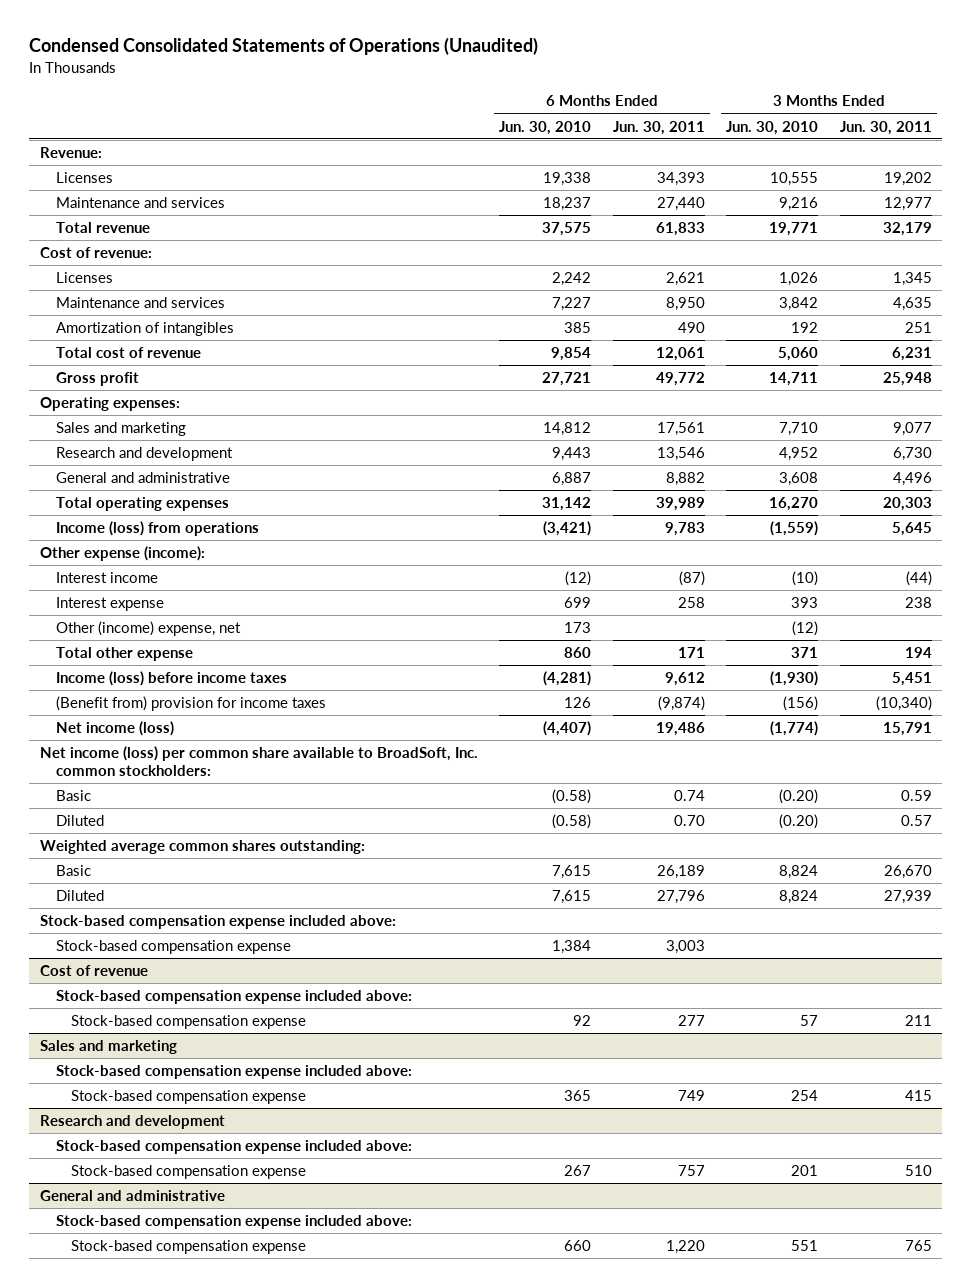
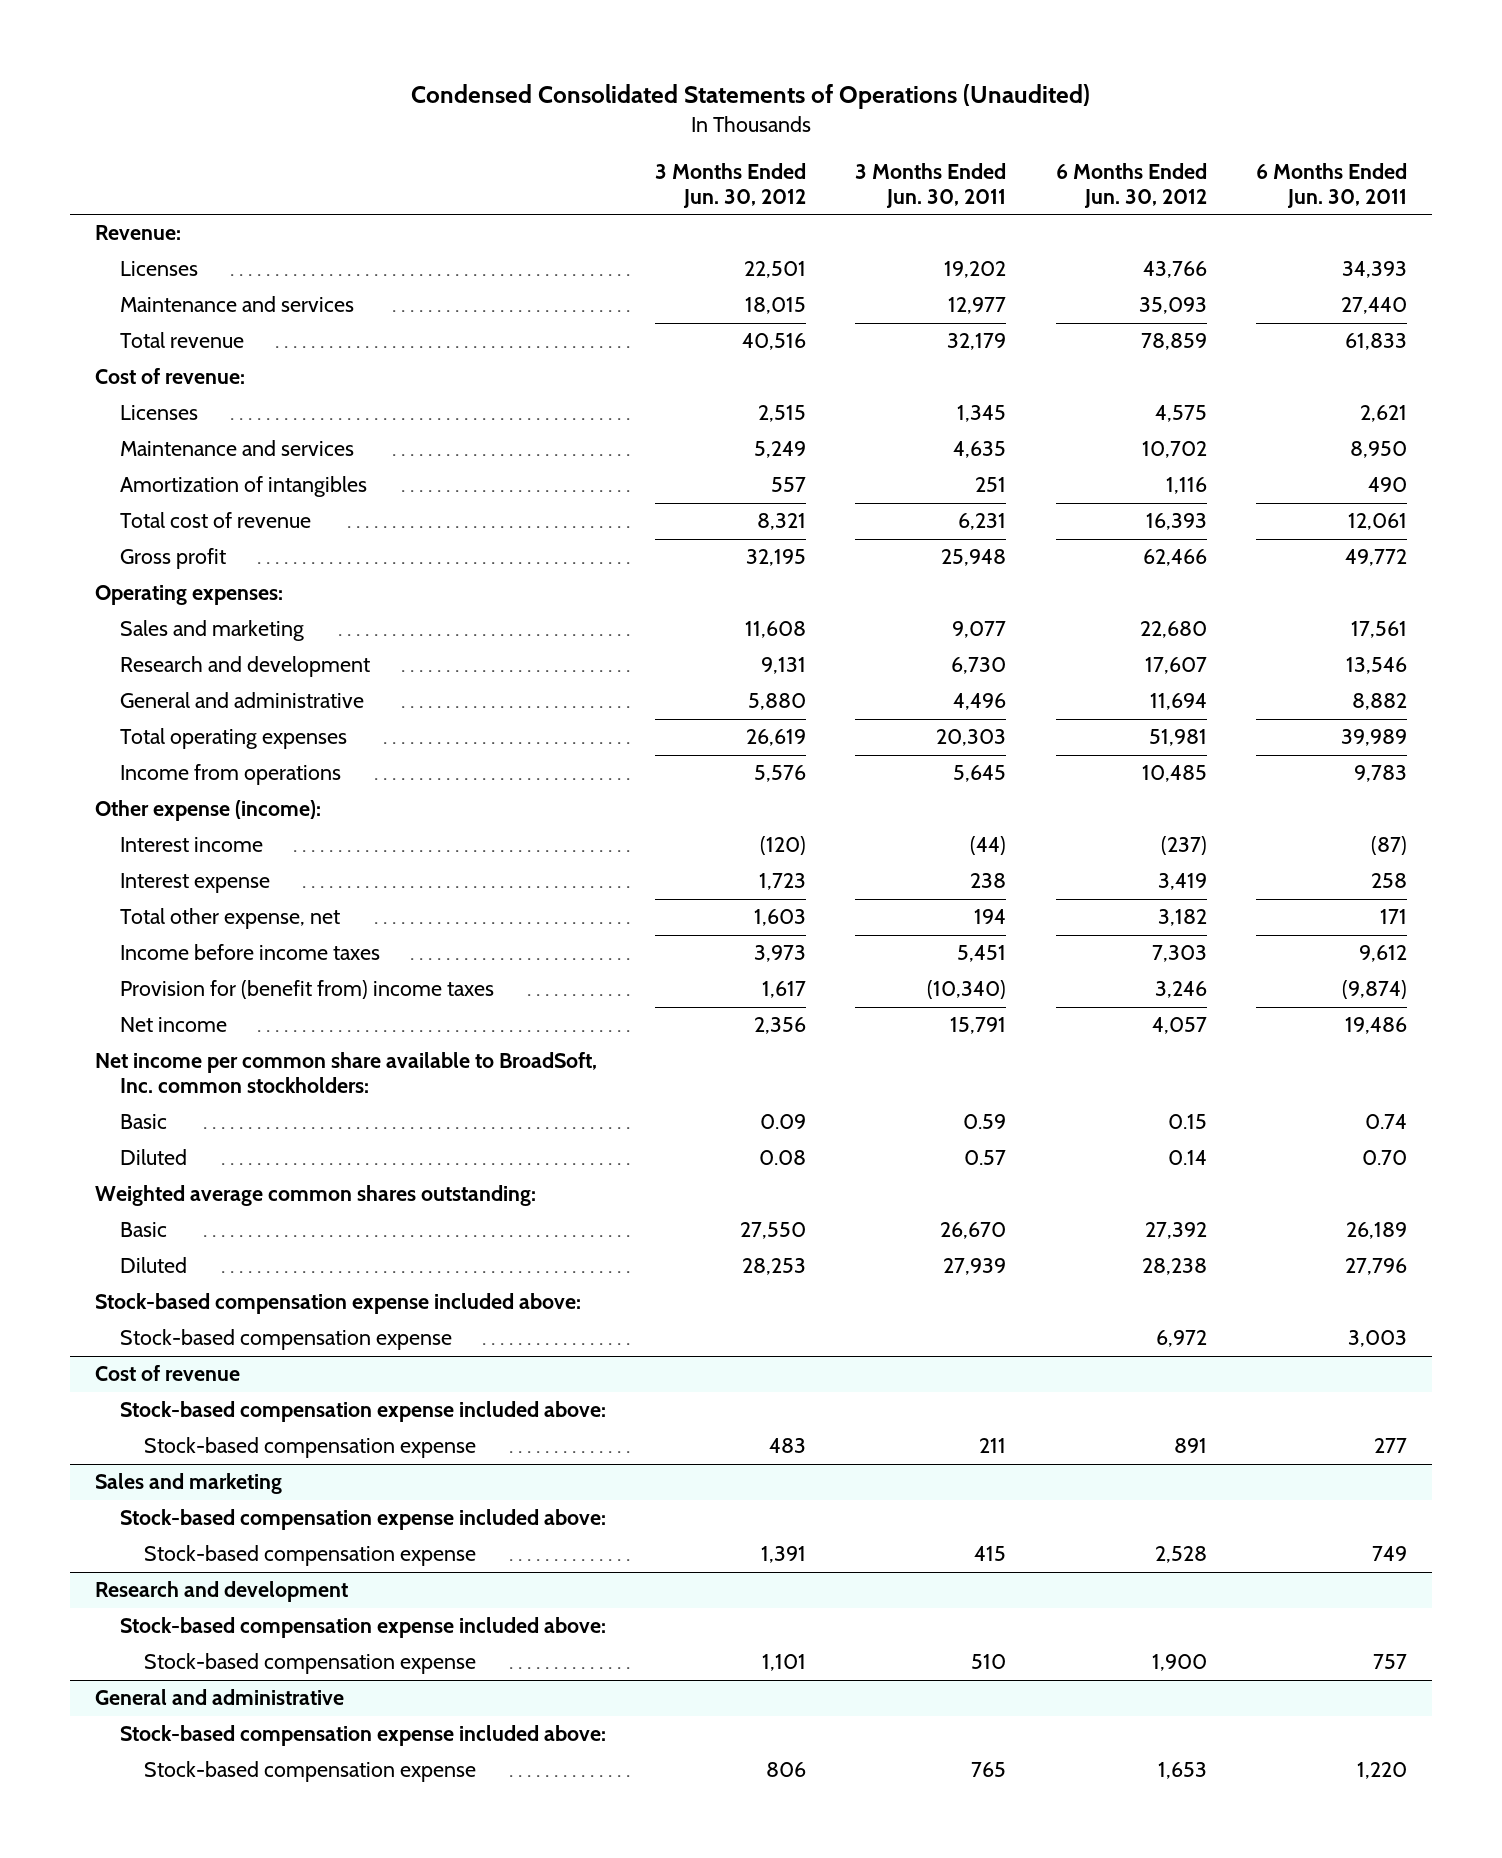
[499,120,592,135] Jun. 30, 2010 -> none
[726,120,819,135] Jun. 30, 2010 -> none
none -> [655,162,807,208] 3 Months Ended Jun. 30, 2012
none -> [1055,162,1207,208] 6 Months Ended Jun. 30, 2012
[55,521,259,537] Income (loss) from operations -> [119,764,341,786] Income from operations
[55,621,241,637] Other (income) expense, net -> none
[55,647,193,662] Total other expense -> [119,908,340,930] Total other expense, net
[55,671,287,687] Income (loss) before income taxes -> [119,944,380,961] Income before income taxes
[55,696,326,712] (Benefit from) provision for income taxes -> [119,980,494,1000] Provision for (benefit from) income taxes
[55,721,174,737] Net income (loss) -> [119,1017,227,1033] Net income
[39,746,478,777] Net income (loss) per common share available to BroadSoft, Inc. common stockholders: -> [95,1052,598,1094] Net income per common share available to BroadSoft, Inc. common stockholders:

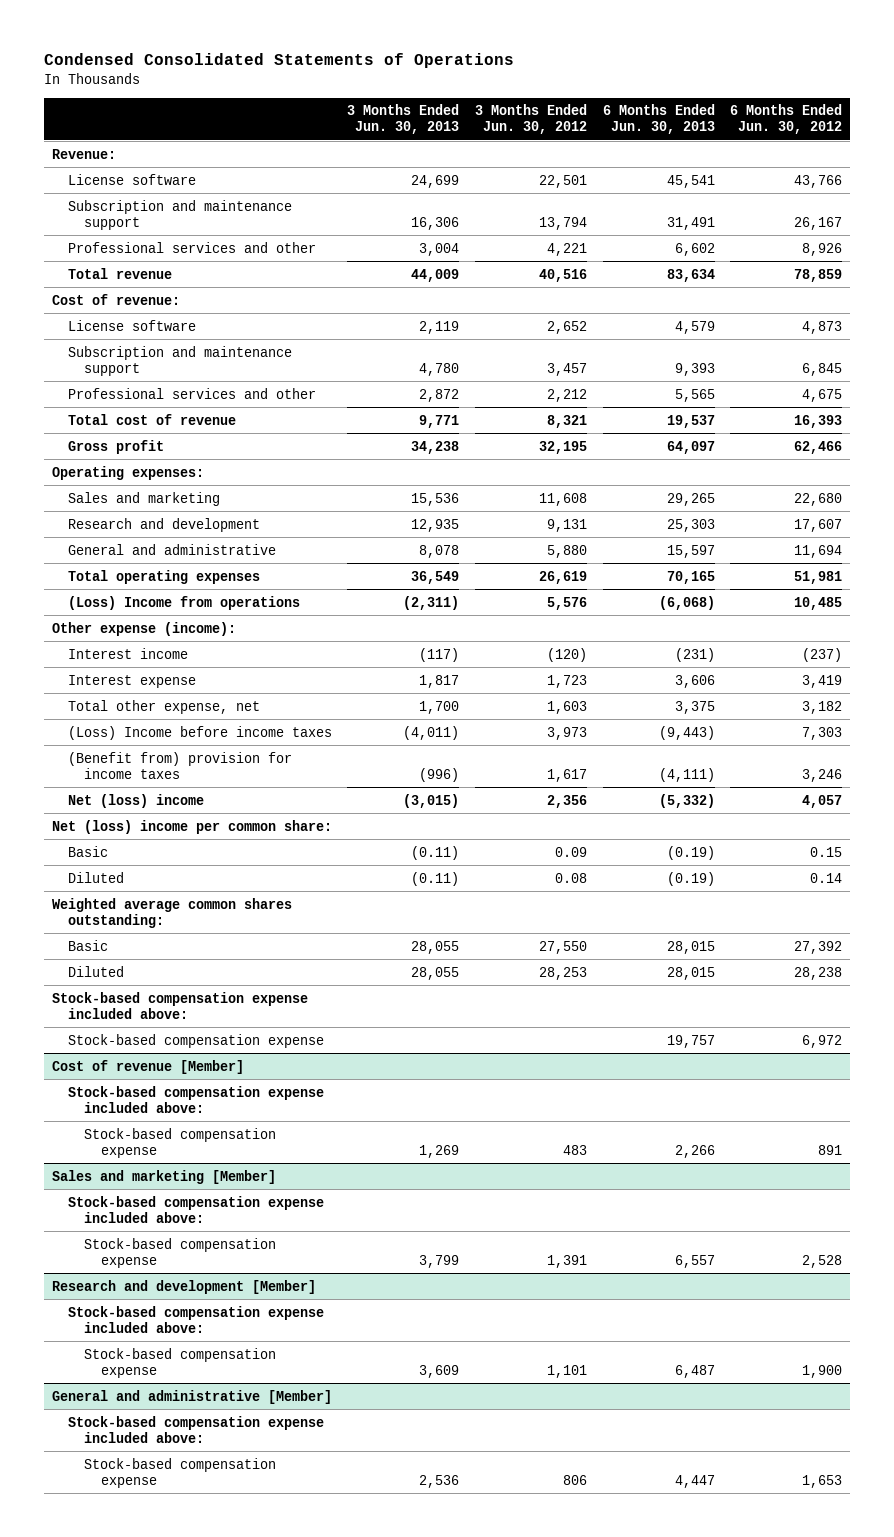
[411,84,1091,110] Condensed Consolidated Statements of Operations (Unaudited) -> [43,53,514,69] Condensed Consolidated Statements of Operations
[855,162,1007,208] 3 Months Ended Jun. 30, 2011 -> none
[1256,162,1408,208] 6 Months Ended Jun. 30, 2011 -> none
none -> [347,104,460,135] 3 Months Ended Jun. 30, 2013
none -> [602,104,715,135] 6 Months Ended Jun. 30, 2013
[119,296,354,313] Maintenance and services -> none
[119,261,198,277] Licenses -> [67,173,196,185] License software
none -> [67,199,292,230] Subscription and maintenance support
none -> [67,241,316,253] Professional services and other
[119,405,198,421] Licenses -> none
[119,440,354,457] Maintenance and services -> none
[119,476,367,498] Amortization of intangibles -> none
none -> [67,319,196,331] License software
none -> [67,345,292,376] Subscription and maintenance support
none -> [67,387,316,399] Professional services and other
[119,764,341,786] Income from operations -> [67,595,300,610] (Loss) Income from operations
[119,944,380,961] Income before income taxes -> [67,725,332,740] (Loss) Income before income taxes
[119,980,494,1000] Provision for (benefit from) income taxes -> [67,751,292,779] (Benefit from) provision for income taxes
[119,1017,227,1033] Net income -> [67,793,204,808] Net (loss) income
[95,1052,598,1094] Net income per common share available to BroadSoft, Inc. common stockholders: -> [51,819,332,834] Net (loss) income per common share:
[95,1365,241,1382] Cost of revenue -> [51,1059,244,1074] Cost of revenue [Member]
[95,1473,283,1495] Sales and marketing -> [51,1169,276,1184] Sales and marketing [Member]
[95,1581,349,1603] Research and development -> [51,1279,316,1294] Research and development [Member]
[95,1689,345,1706] General and administrative -> [51,1389,332,1404] General and administrative [Member]

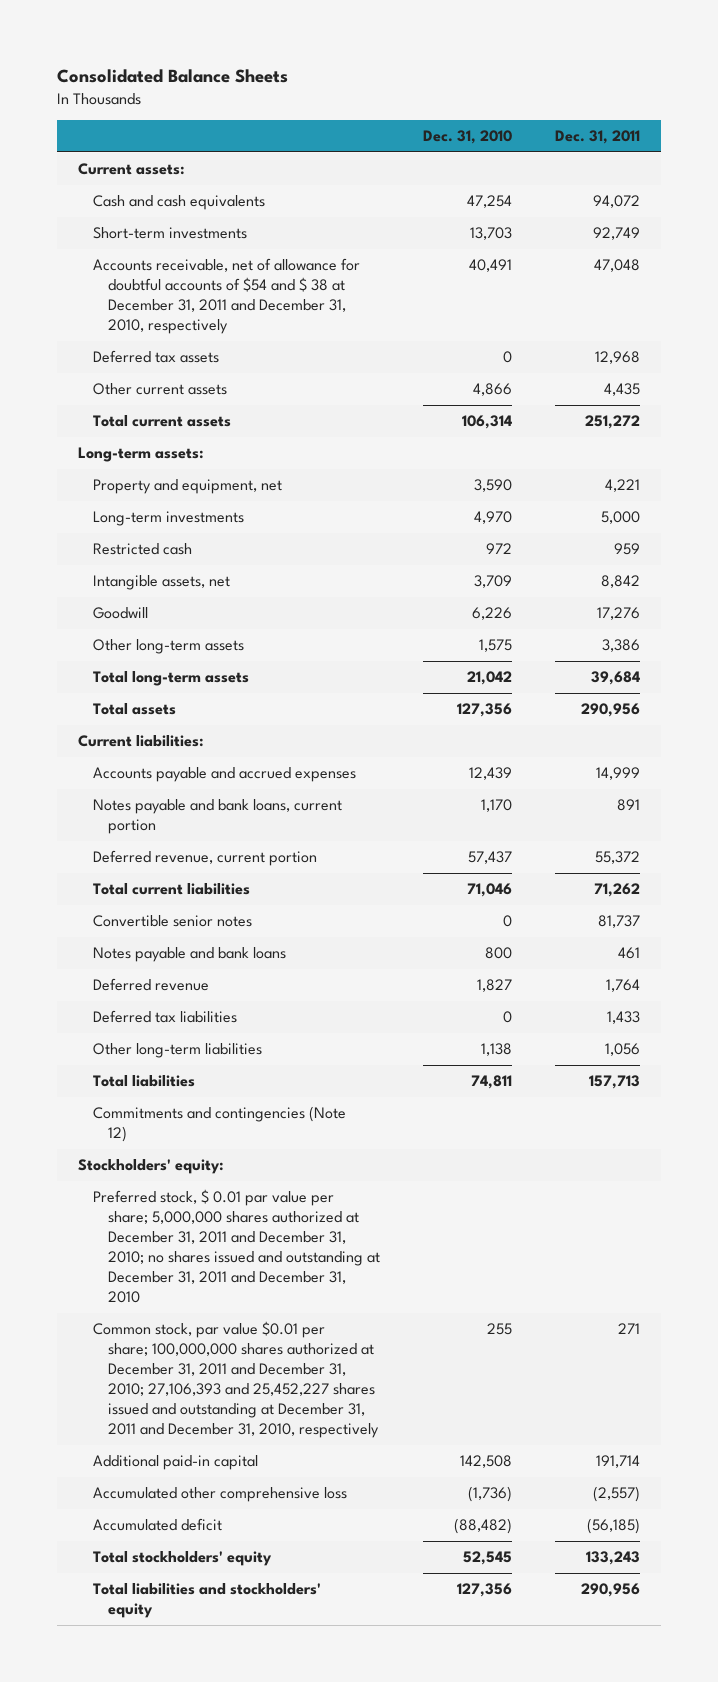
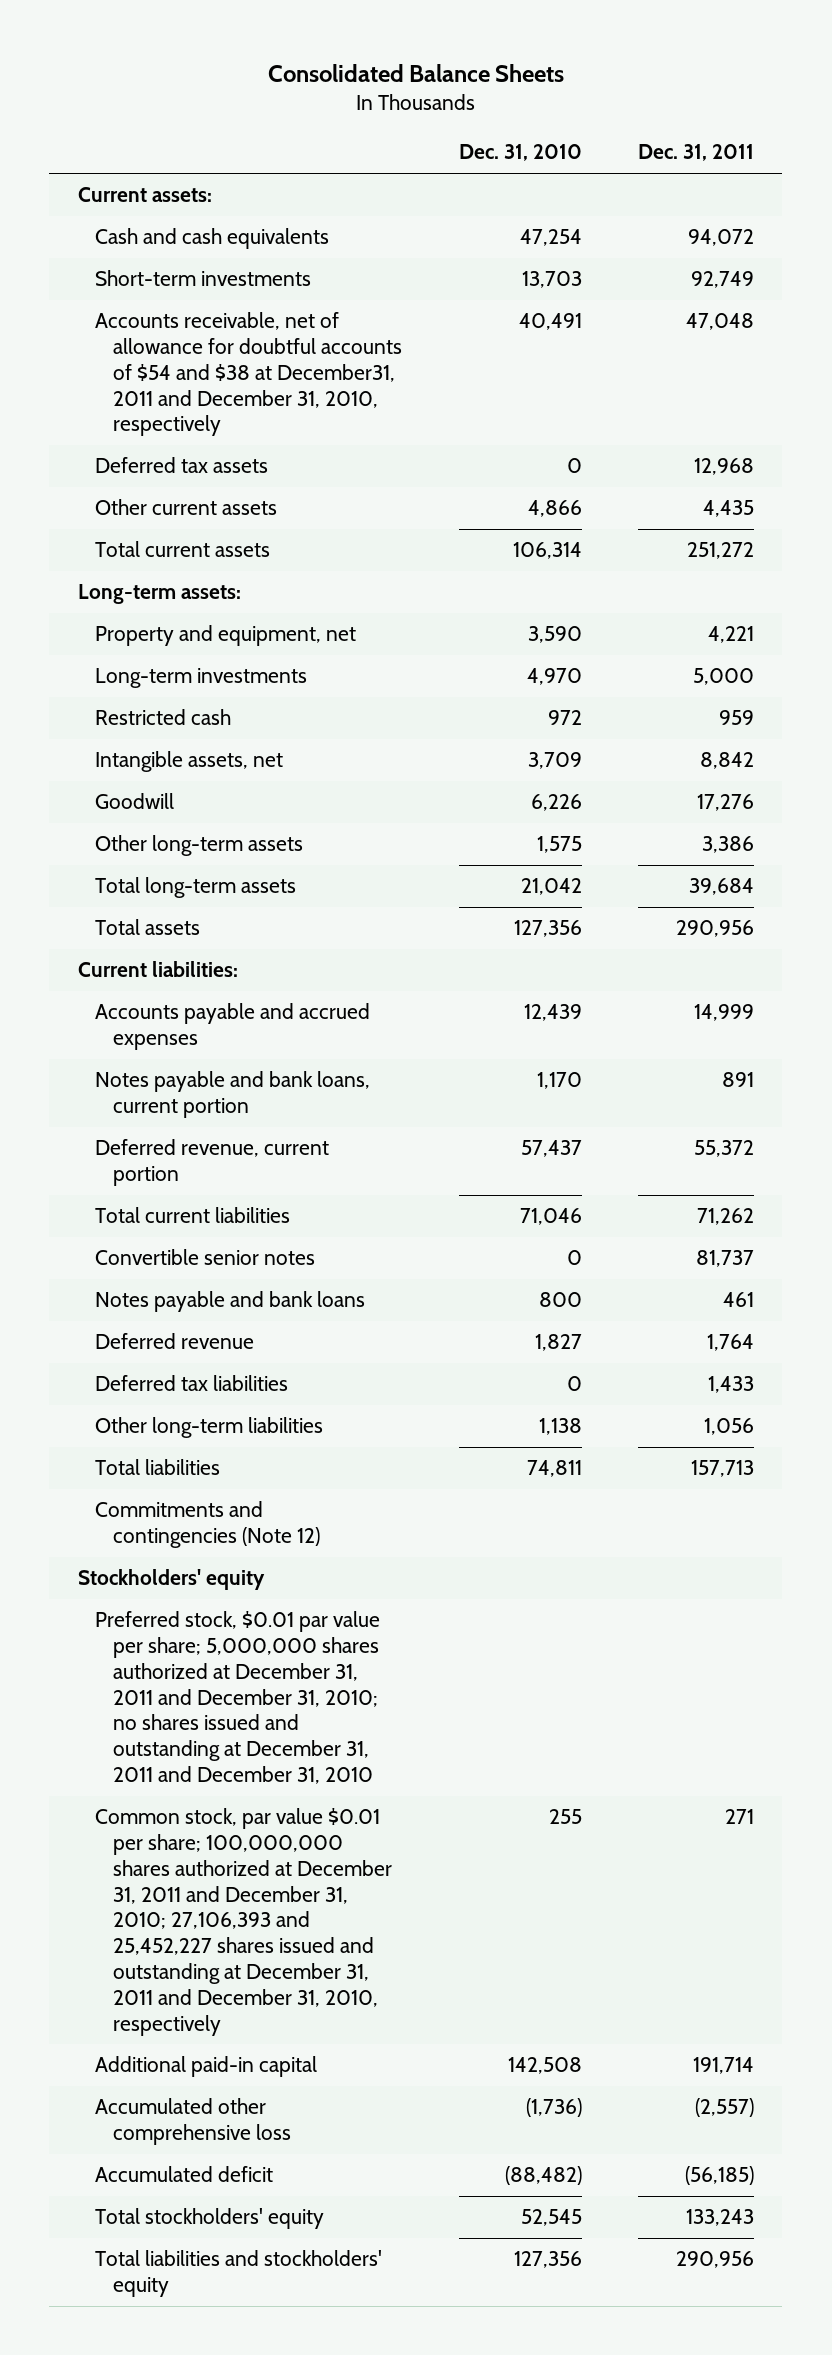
[93,258,361,335] Accounts receivable, net of allowance for doubtful accounts of $54 and $ 38 at December 31, 2011 and December 31, 2010, respectively -> [95,312,403,437] Accounts receivable, net of allowance for doubtful accounts of $54 and $38 at December31, 2011 and December 31, 2010, respectively
[78,1159,225,1175] Stockholders' equity: -> [77,1569,265,1591] Stockholders' equity
[93,1189,381,1304] Preferred stock, $ 0.01 par value per share; 5,000,000 shares authorized at December 31, 2011 and December 31, 2010; no shares issued and outstanding at December 31, 2011 and December 31, 2010 -> [95,1611,381,1785] Preferred stock, $0.01 par value per share; 5,000,000 shares authorized at December 31, 2011 and December 31, 2010; no shares issued and outstanding at December 31, 2011 and December 31, 2010

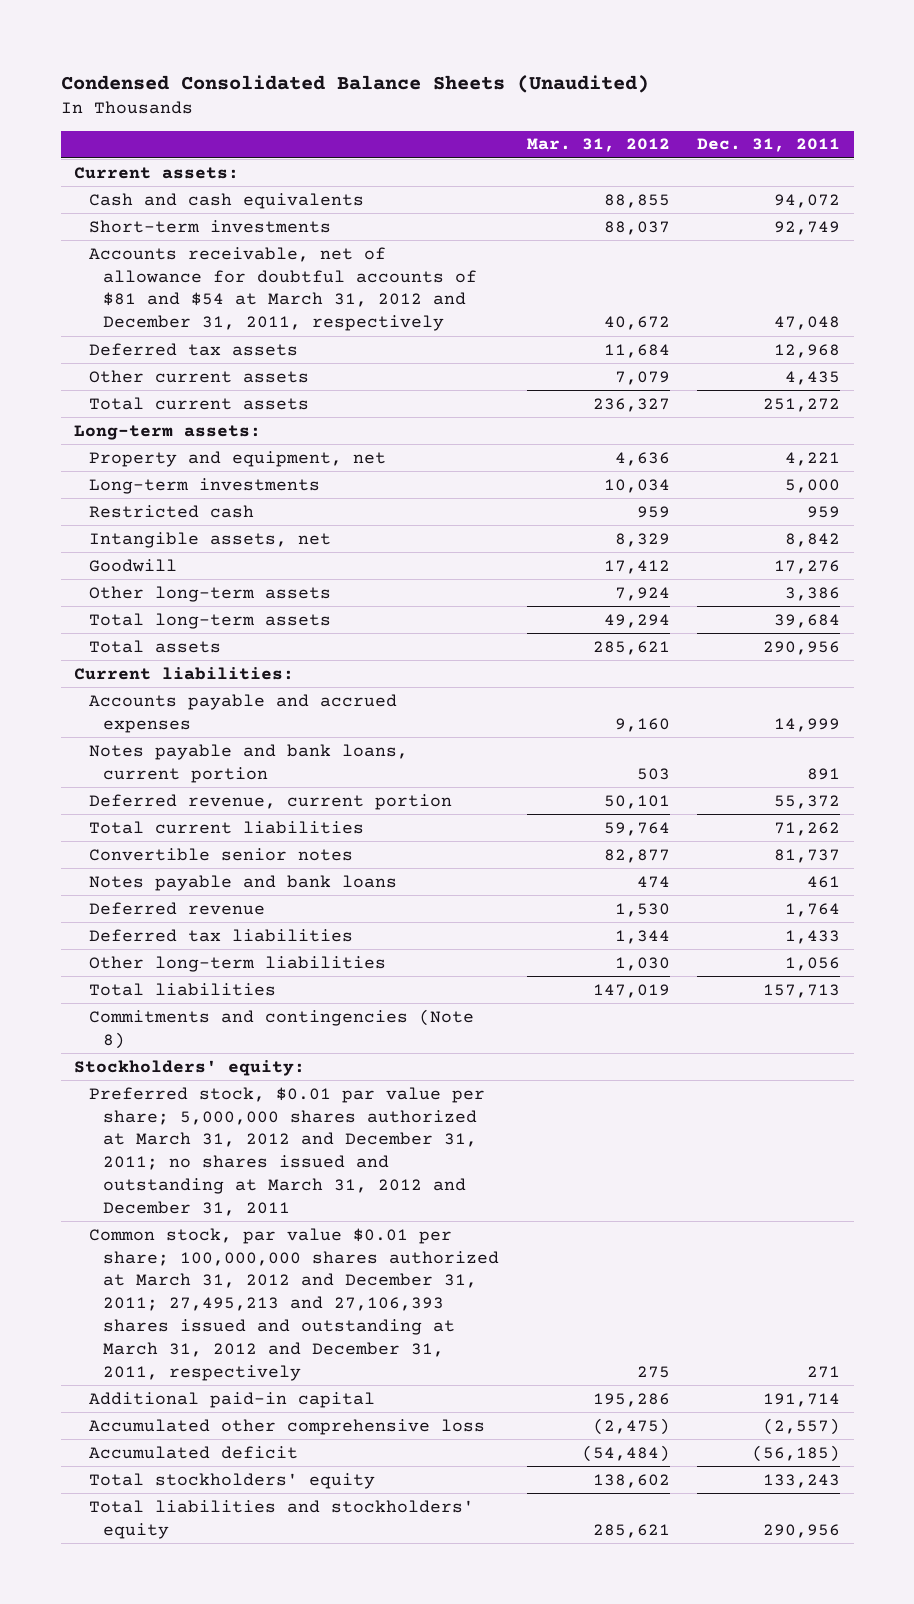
[267,63,564,82] Consolidated Balance Sheets -> [60,74,649,93] Condensed Consolidated Balance Sheets (Unaudited)
[458,144,582,162] Dec. 31, 2010 -> none
none -> [526,138,670,153] Mar. 31, 2012
[95,312,403,437] Accounts receivable, net of allowance for doubtful accounts of $54 and $38 at December31, 2011 and December 31, 2010, respectively -> [88,246,478,332] Accounts receivable, net of allowance for doubtful accounts of $81 and $54 at March 31, 2012 and December 31, 2011, respectively
[95,1501,321,1549] Commitments and contingencies (Note 12) -> [88,1008,474,1049] Commitments and contingencies (Note 8)
[77,1569,265,1591] Stockholders' equity -> [74,1059,306,1076] Stockholders' equity:
[95,1611,381,1785] Preferred stock, $0.01 par value per share; 5,000,000 shares authorized at December 31, 2011 and December 31, 2010; no shares issued and outstanding at December 31, 2011 and December 31, 2010 -> [88,1086,485,1216] Preferred stock, $0.01 par value per share; 5,000,000 shares authorized at March 31, 2012 and December 31, 2011; no shares issued and outstanding at March 31, 2012 and December 31, 2011
[95,1808,393,2036] Common stock, par value $0.01 per share; 100,000,000 shares authorized at December 31, 2011 and December 31, 2010; 27,106,393 and 25,452,227 shares issued and outstanding at December 31, 2011 and December 31, 2010, respectively -> [88,1227,500,1381] Common stock, par value $0.01 per share; 100,000,000 shares authorized at March 31, 2012 and December 31, 2011; 27,495,213 and 27,106,393 shares issued and outstanding at March 31, 2012 and December 31, 2011, respectively

